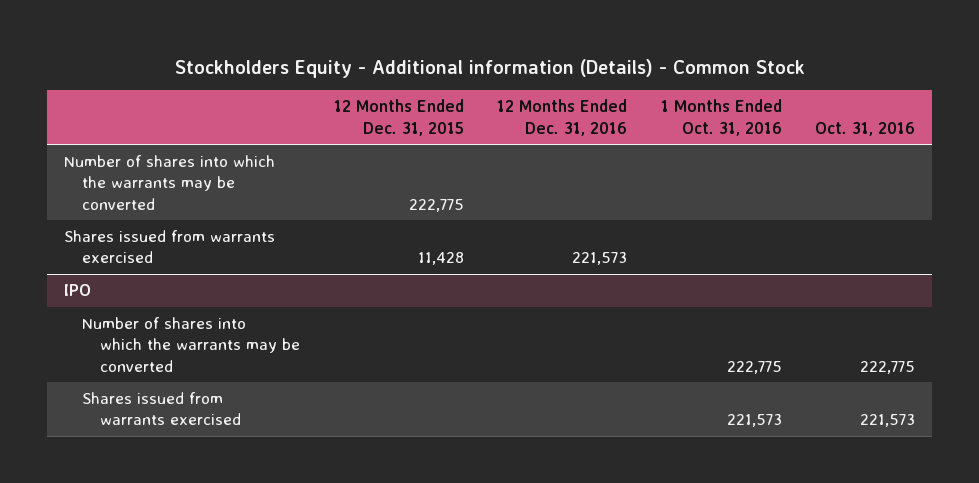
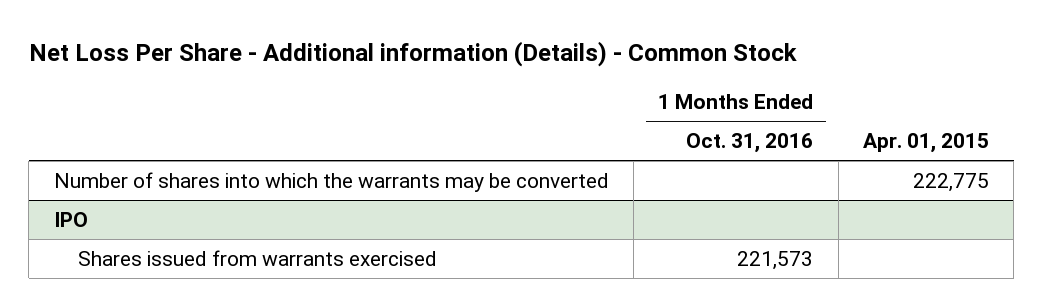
[174,58,805,78] Stockholders Equity - Additional information (Details) - Common Stock -> [28,41,797,68] Net Loss Per Share - Additional information (Details) - Common Stock
[333,99,464,136] 12 Months Ended Dec. 31, 2015 -> none
[497,99,628,136] 12 Months Ended Dec. 31, 2016 -> none
[815,121,916,136] Oct. 31, 2016 -> none
none -> [862,132,989,153] Apr. 01, 2015
[63,230,275,264] Shares issued from warrants exercised -> none
[82,317,301,372] Number of shares into which the warrants may be converted -> none

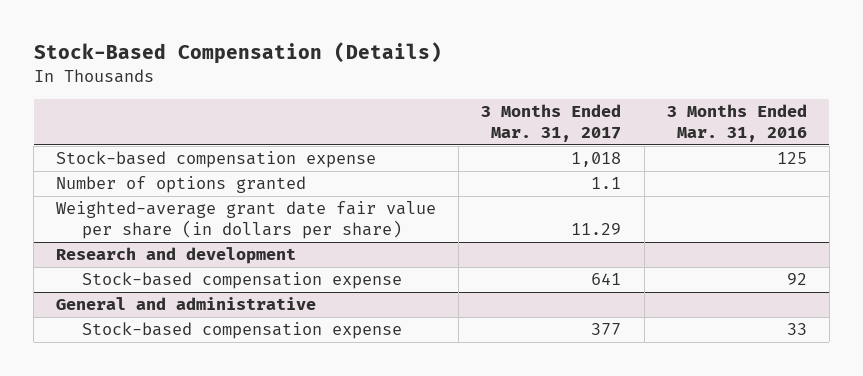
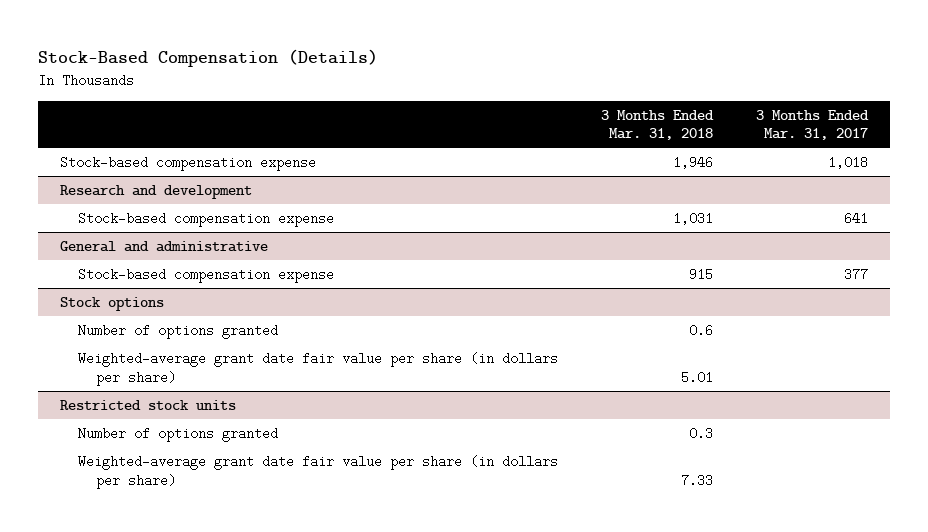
[666,104,807,143] 3 Months Ended Mar. 31, 2016 -> none
none -> [600,109,714,141] 3 Months Ended Mar. 31, 2018
[56,176,307,194] Number of options granted -> none
[56,201,437,240] Weighted-average grant date fair value per share (in dollars per share) -> none
none -> [59,296,164,311] Stock options
none -> [77,323,278,339] Number of options granted
none -> [77,351,558,386] Weighted-average grant date fair value per share (in dollars per share)
none -> [59,399,236,410] Restricted stock units
none -> [77,426,278,442] Number of options granted
none -> [77,454,558,489] Weighted-average grant date fair value per share (in dollars per share)

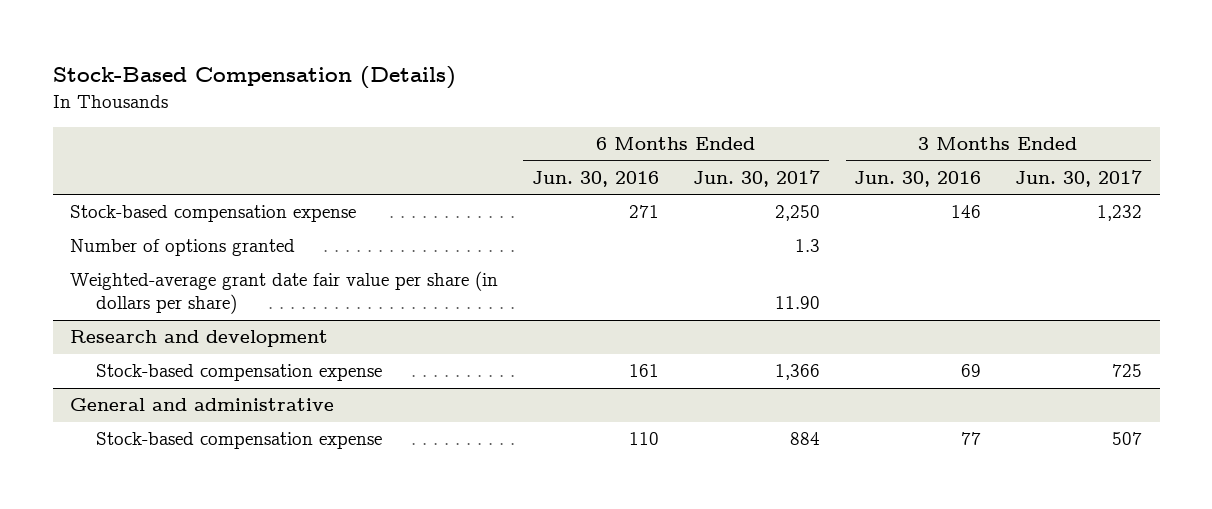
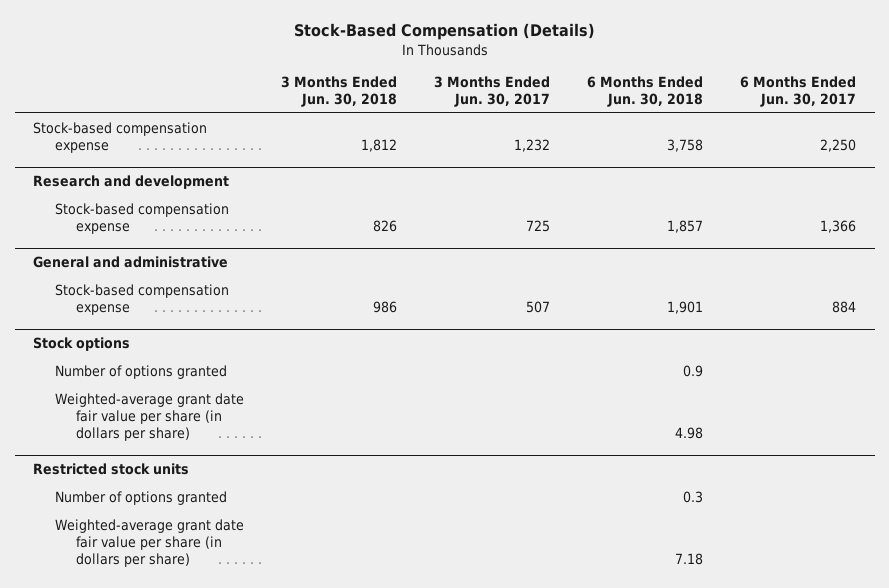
[531,170,659,187] Jun. 30, 2016 -> none
[854,170,982,187] Jun. 30, 2016 -> none
none -> [280,76,397,108] 3 Months Ended Jun. 30, 2018
none -> [586,76,703,108] 6 Months Ended Jun. 30, 2018
[69,239,295,257] Number of options granted -> none
[69,271,498,315] Weighted-average grant date fair value per share (in dollars per share) -> none
none -> [33,337,131,352] Stock options
none -> [54,364,227,379] Number of options granted
none -> [54,392,244,441] Weighted-average grant date fair value per share (in dollars per share)
none -> [33,463,190,476] Restricted stock units
none -> [54,490,227,505] Number of options granted
none -> [54,518,244,567] Weighted-average grant date fair value per share (in dollars per share)

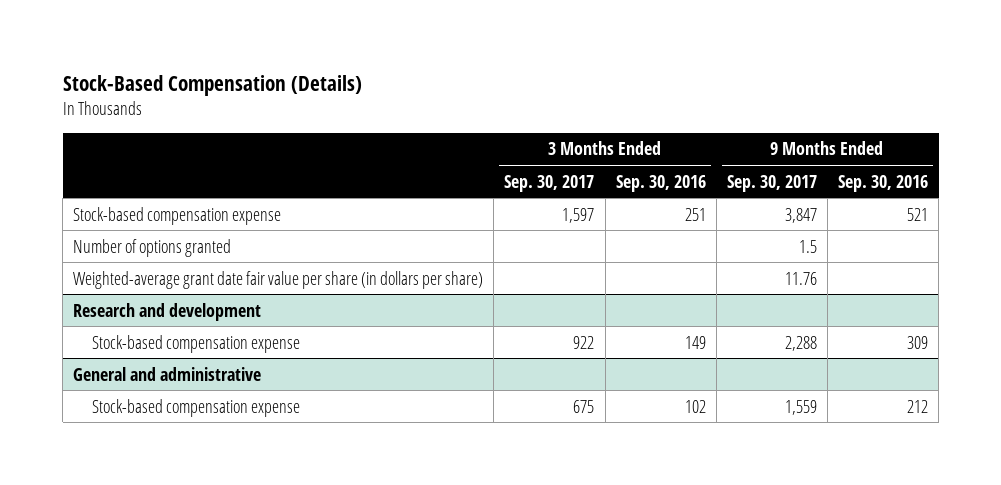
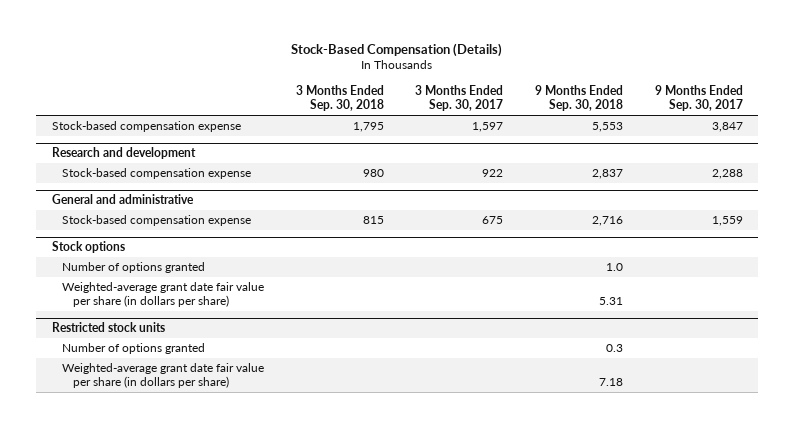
[615,174,706,192] Sep. 30, 2016 -> none
[838,174,929,192] Sep. 30, 2016 -> none
none -> [295,85,384,112] 3 Months Ended Sep. 30, 2018
none -> [534,85,623,112] 9 Months Ended Sep. 30, 2018
[73,238,232,257] Number of options granted -> none
[73,270,484,289] Weighted-average grant date fair value per share (in dollars per share) -> none
none -> [52,241,126,254] Stock options
none -> [62,262,206,274] Number of options granted
none -> [62,282,265,308] Weighted-average grant date fair value per share (in dollars per share)
none -> [52,322,166,333] Restricted stock units
none -> [62,343,206,355] Number of options granted
none -> [62,363,265,389] Weighted-average grant date fair value per share (in dollars per share)

